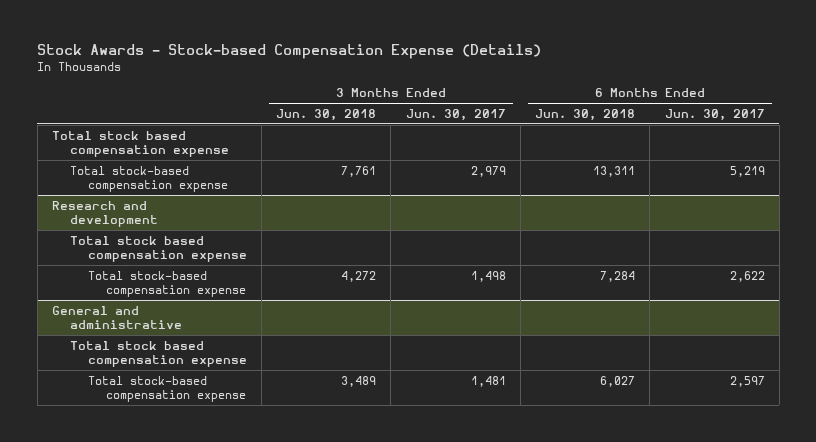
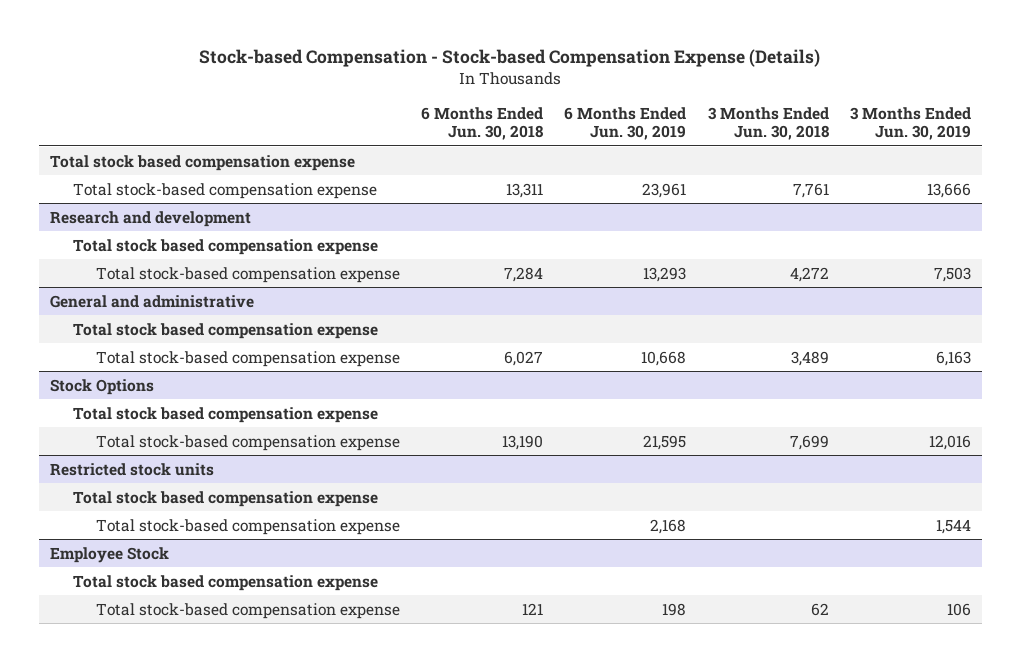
[37,44,542,60] Stock Awards - Stock-based Compensation Expense (Details) -> [199,48,821,67] Stock-based Compensation - Stock-based Compensation Expense (Details)
[405,108,506,121] Jun. 30, 2017 -> none
[664,108,765,121] Jun. 30, 2017 -> none
none -> [564,106,687,141] 6 Months Ended Jun. 30, 2019
none -> [849,106,971,141] 3 Months Ended Jun. 30, 2019
none -> [49,378,154,395] Stock Options
none -> [72,406,378,423] Total stock based compensation expense
none -> [95,434,400,451] Total stock-based compensation expense
none -> [49,462,214,476] Restricted stock units
none -> [72,490,378,507] Total stock based compensation expense
none -> [95,518,400,535] Total stock-based compensation expense
none -> [49,546,169,563] Employee Stock
none -> [72,574,378,591] Total stock based compensation expense
none -> [95,602,400,619] Total stock-based compensation expense

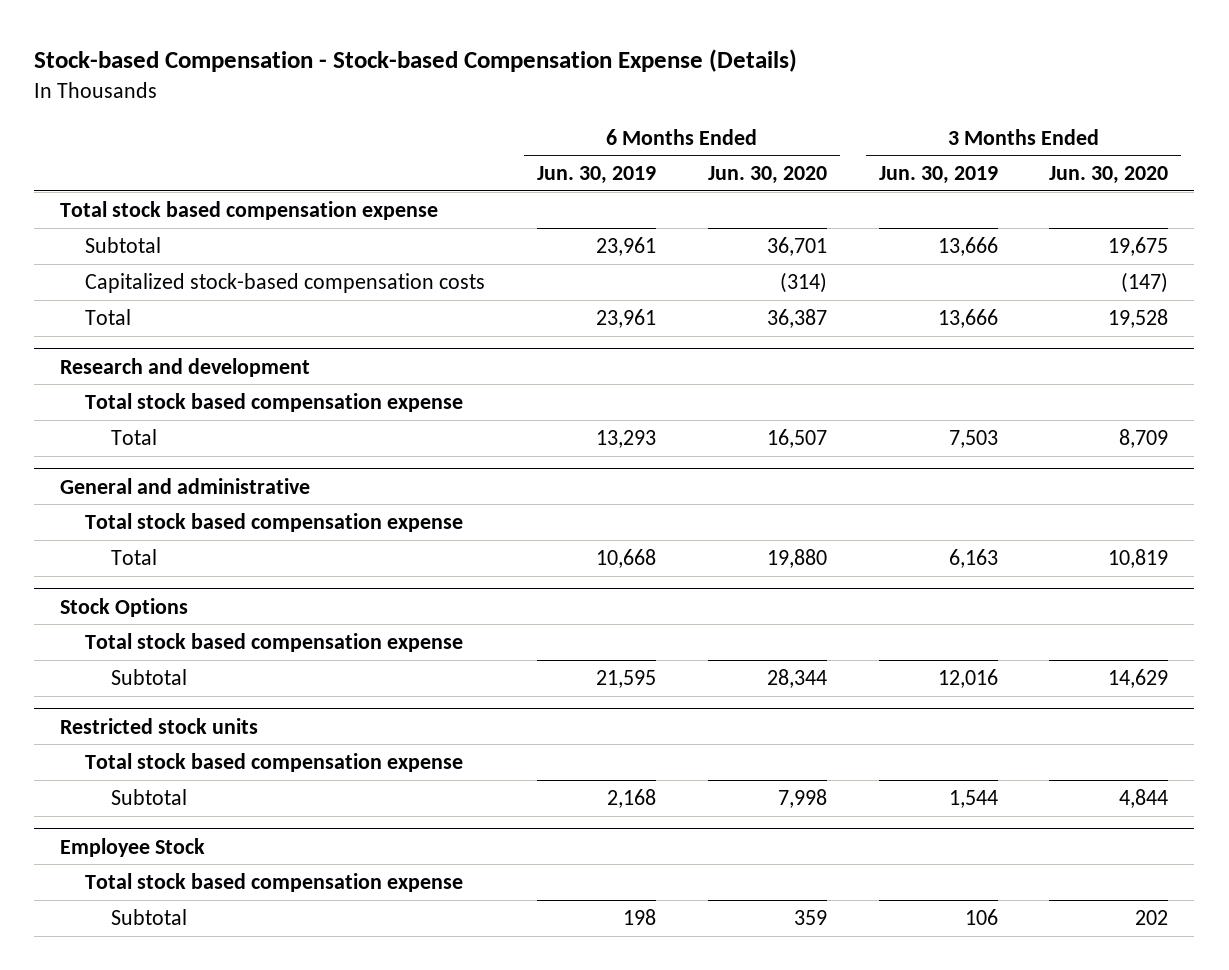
[420,106,543,141] 6 Months Ended Jun. 30, 2018 -> none
[707,106,829,141] 3 Months Ended Jun. 30, 2018 -> none
none -> [707,166,827,185] Jun. 30, 2020
none -> [1049,166,1169,185] Jun. 30, 2020
none -> [85,236,162,253] Subtotal
none -> [85,272,486,293] Capitalized stock-based compensation costs
[72,182,377,199] Total stock-based compensation expense -> [85,308,132,325] Total
[95,266,400,283] Total stock-based compensation expense -> [110,428,157,445] Total
[95,350,400,367] Total stock-based compensation expense -> [110,548,157,565] Total
[95,434,400,451] Total stock-based compensation expense -> [110,668,187,685] Subtotal
[95,518,400,535] Total stock-based compensation expense -> [110,788,187,805] Subtotal
[95,602,400,619] Total stock-based compensation expense -> [110,908,187,925] Subtotal

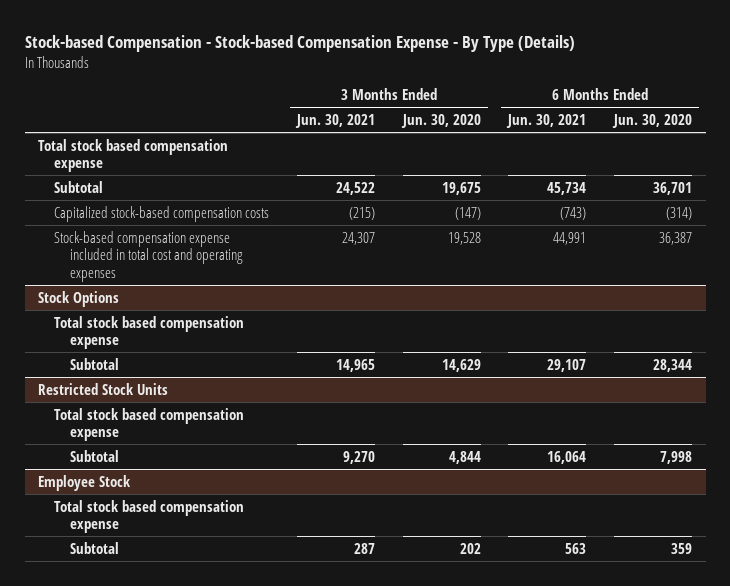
[34,49,798,73] Stock-based Compensation - Stock-based Compensation Expense (Details) -> [24,34,575,52] Stock-based Compensation - Stock-based Compensation Expense - By Type (Details)
[537,166,657,185] Jun. 30, 2019 -> none
[878,166,998,185] Jun. 30, 2019 -> none
none -> [294,113,375,128] Jun. 30, 2021
none -> [506,113,587,128] Jun. 30, 2021
[60,357,311,377] Research and development -> none
[85,392,464,412] Total stock based compensation expense -> none
[110,428,157,445] Total -> none
[60,477,311,494] General and administrative -> none
[85,512,464,532] Total stock based compensation expense -> none
[110,548,157,565] Total -> none
[85,308,132,325] Total -> [54,230,244,282] Stock-based compensation expense included in total cost and operating expenses
[60,717,259,734] Restricted stock units -> [38,382,169,395] Restricted Stock Units

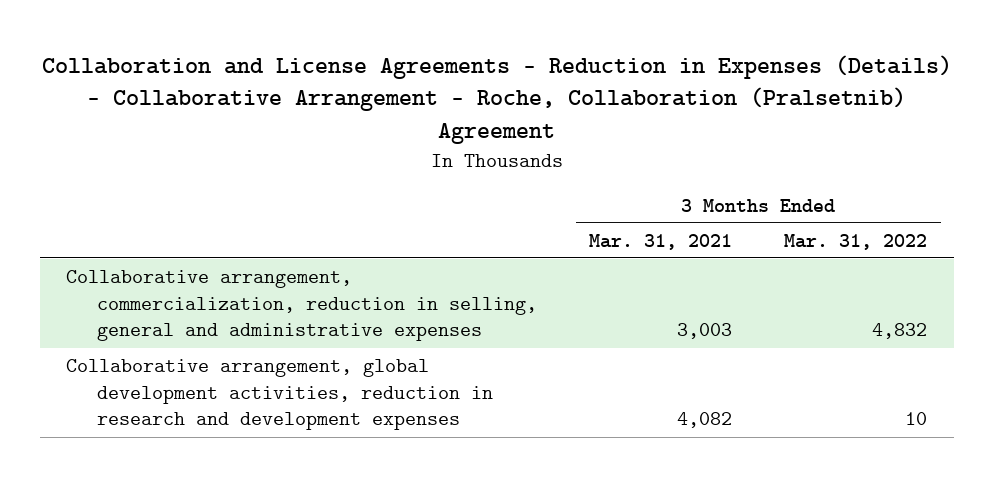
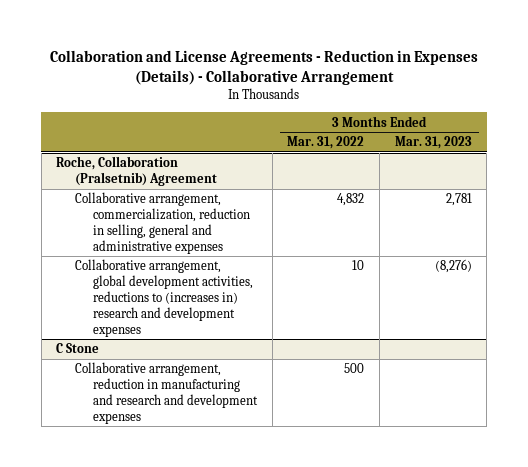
[41,54,952,145] Collaboration and License Agreements - Reduction in Expenses (Details) - Collaborative Arrangement - Roche, Collaboration (Pralsetnib) Agreement -> [49,49,478,85] Collaboration and License Agreements - Reduction in Expenses (Details) - Collaborative Arrangement
[589,233,733,250] Mar. 31, 2021 -> none
none -> [394,136,472,150] Mar. 31, 2023
none -> [56,156,217,187] Roche, Collaboration (Pralsetnib) Agreement
[66,358,493,431] Collaborative arrangement, global development activities, reduction in research and development expenses -> [74,259,254,337] Collaborative arrangement, global development activities, reductions to (increases in) research and development expenses
none -> [56,343,100,354] C Stone
none -> [74,362,259,424] Collaborative arrangement, reduction in manufacturing and research and development expenses

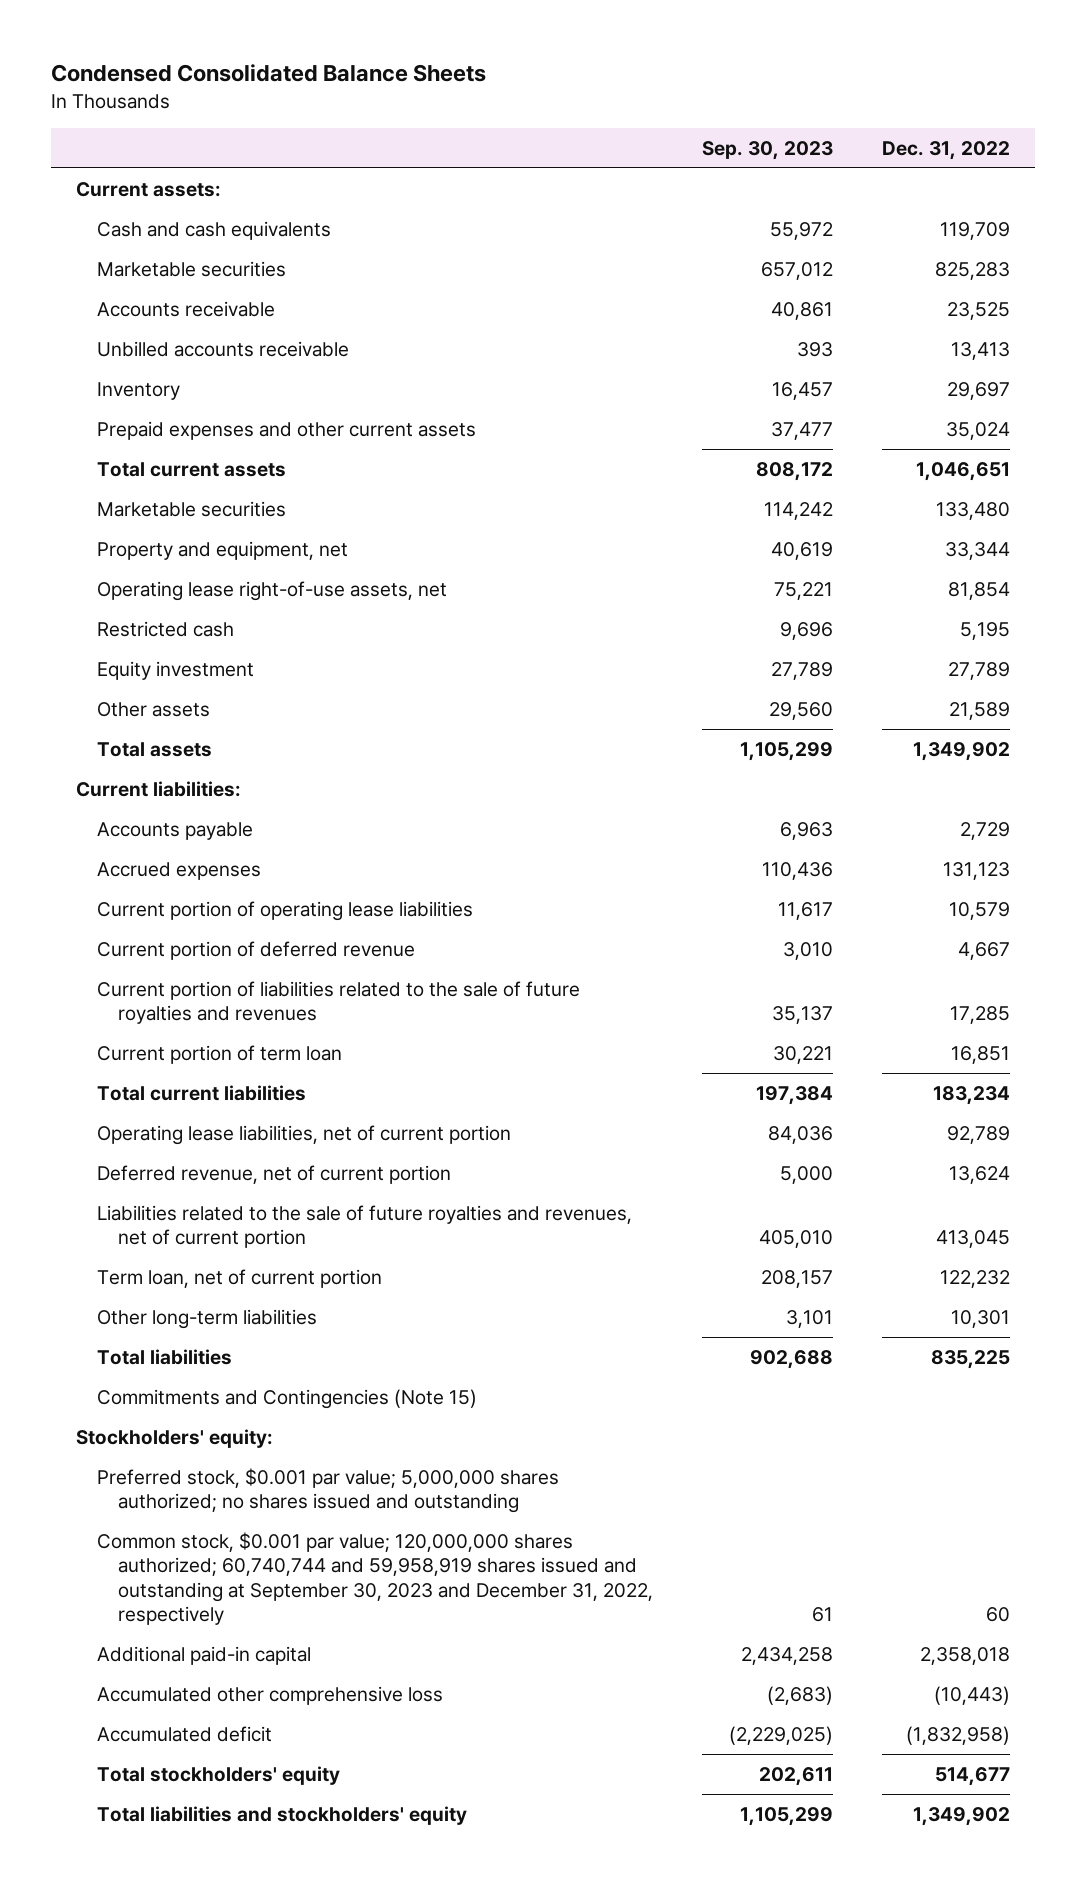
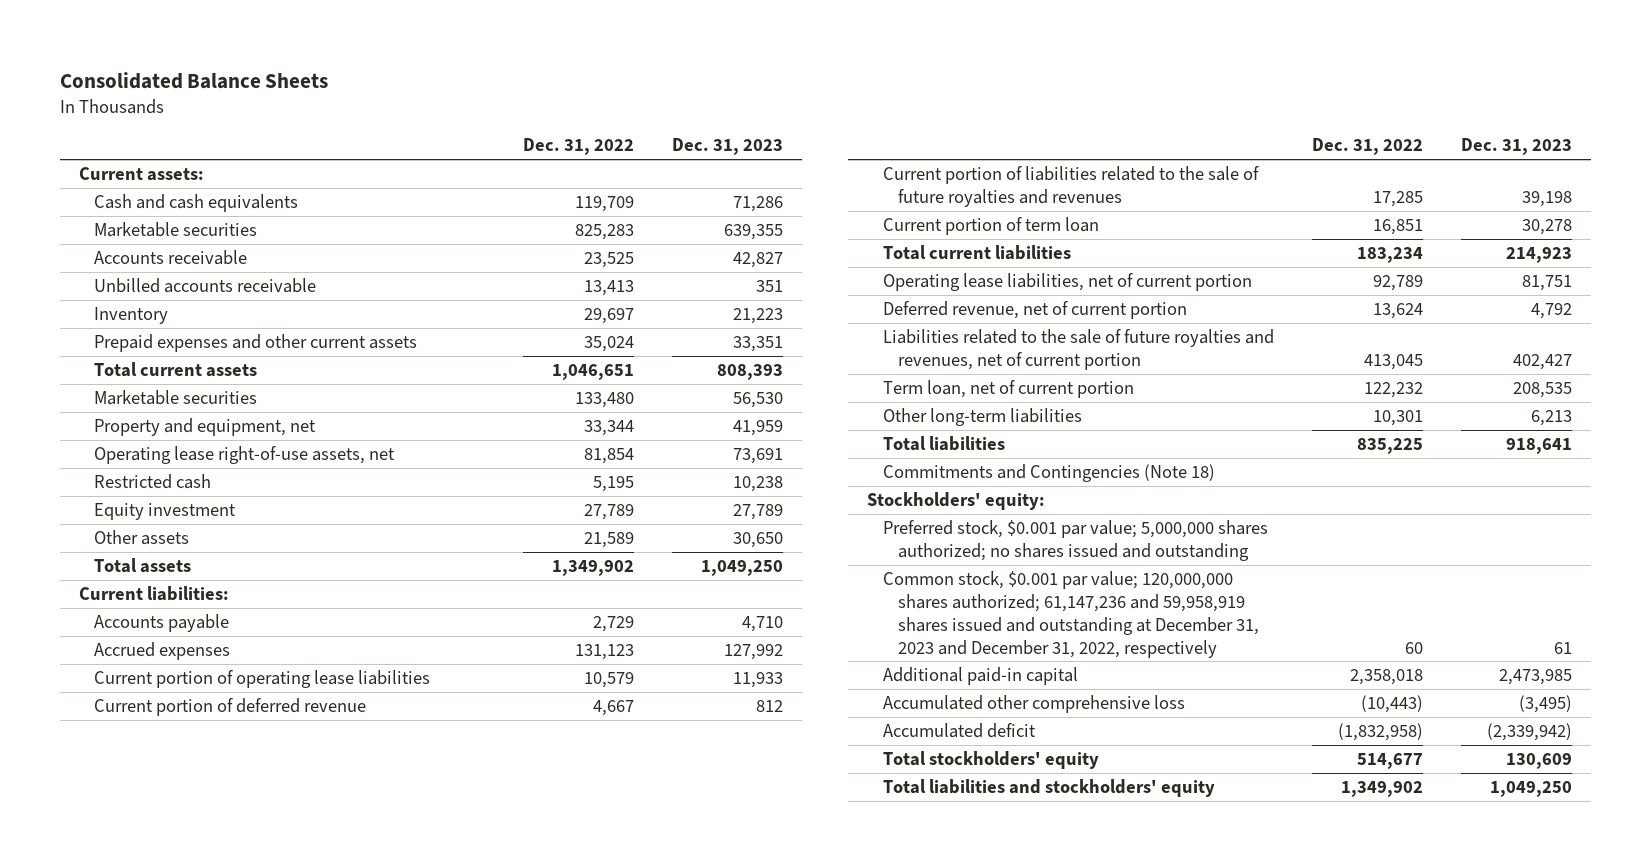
[50,64,486,83] Condensed Consolidated Balance Sheets -> [59,72,328,90] Consolidated Balance Sheets
[701,140,833,160] Sep. 30, 2023 -> none
none -> [672,138,784,156] Dec. 31, 2023
[96,1388,477,1409] Commitments and Contingencies (Note 15) -> [882,463,1215,482] Commitments and Contingencies (Note 18)
[96,1531,653,1626] Common stock, $0.001 par value; 120,000,000 shares authorized; 60,740,744 and 59,958,919 shares issued and outstanding at September 30, 2023 and December 31, 2022, respectively -> [882,570,1260,658] Common stock, $0.001 par value; 120,000,000 shares authorized; 61,147,236 and 59,958,919 shares issued and outstanding at December 31, 2023 and December 31, 2022, respectively

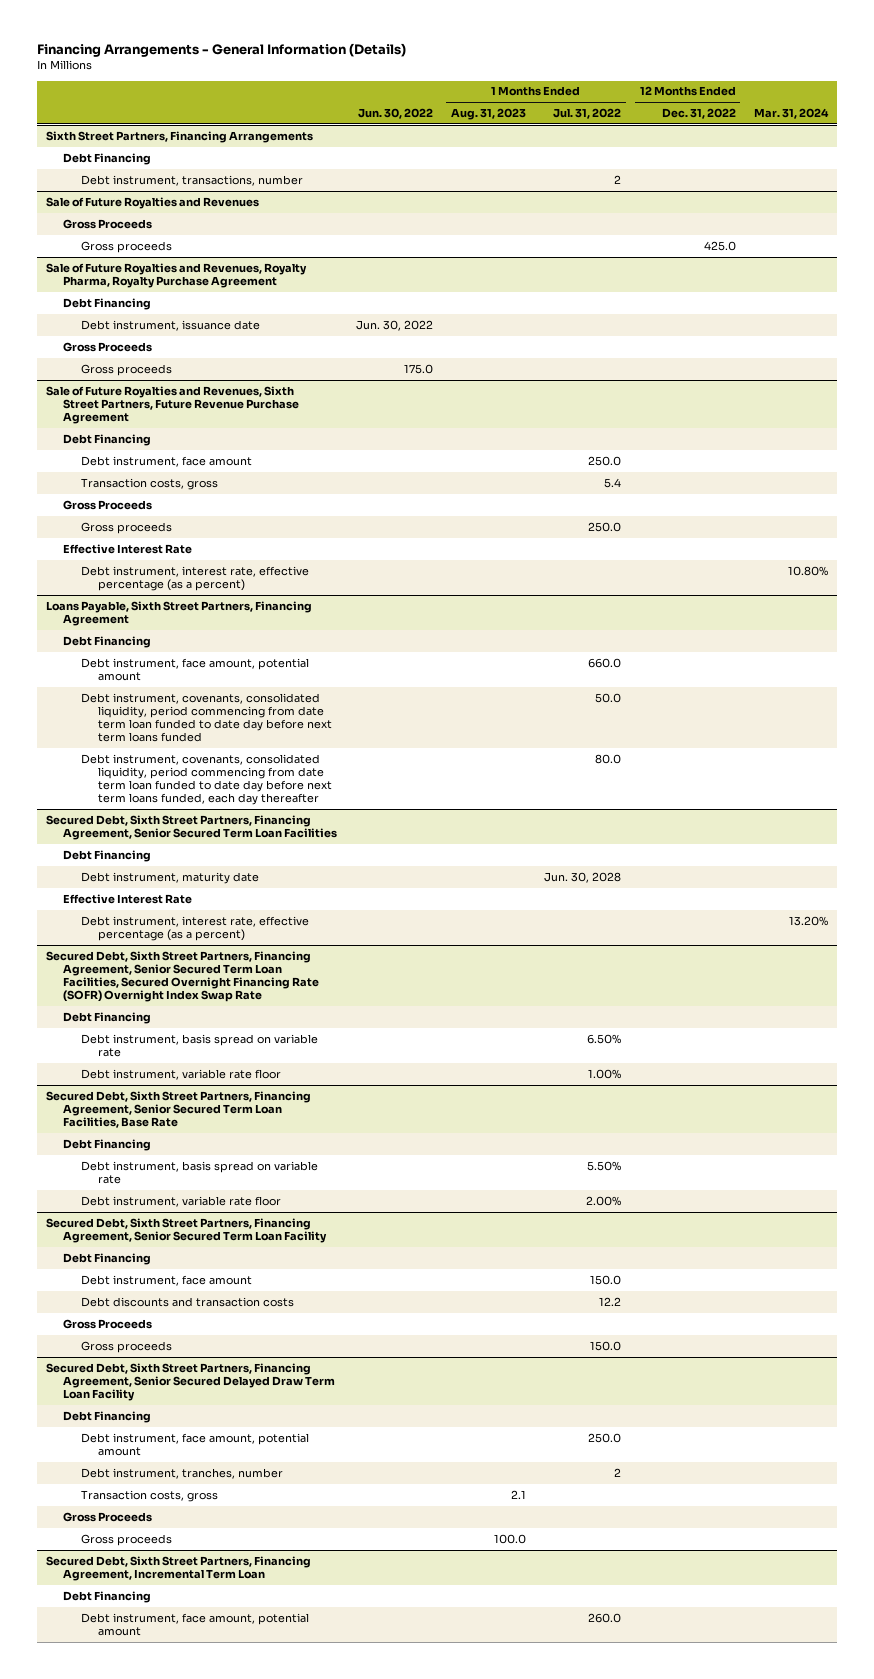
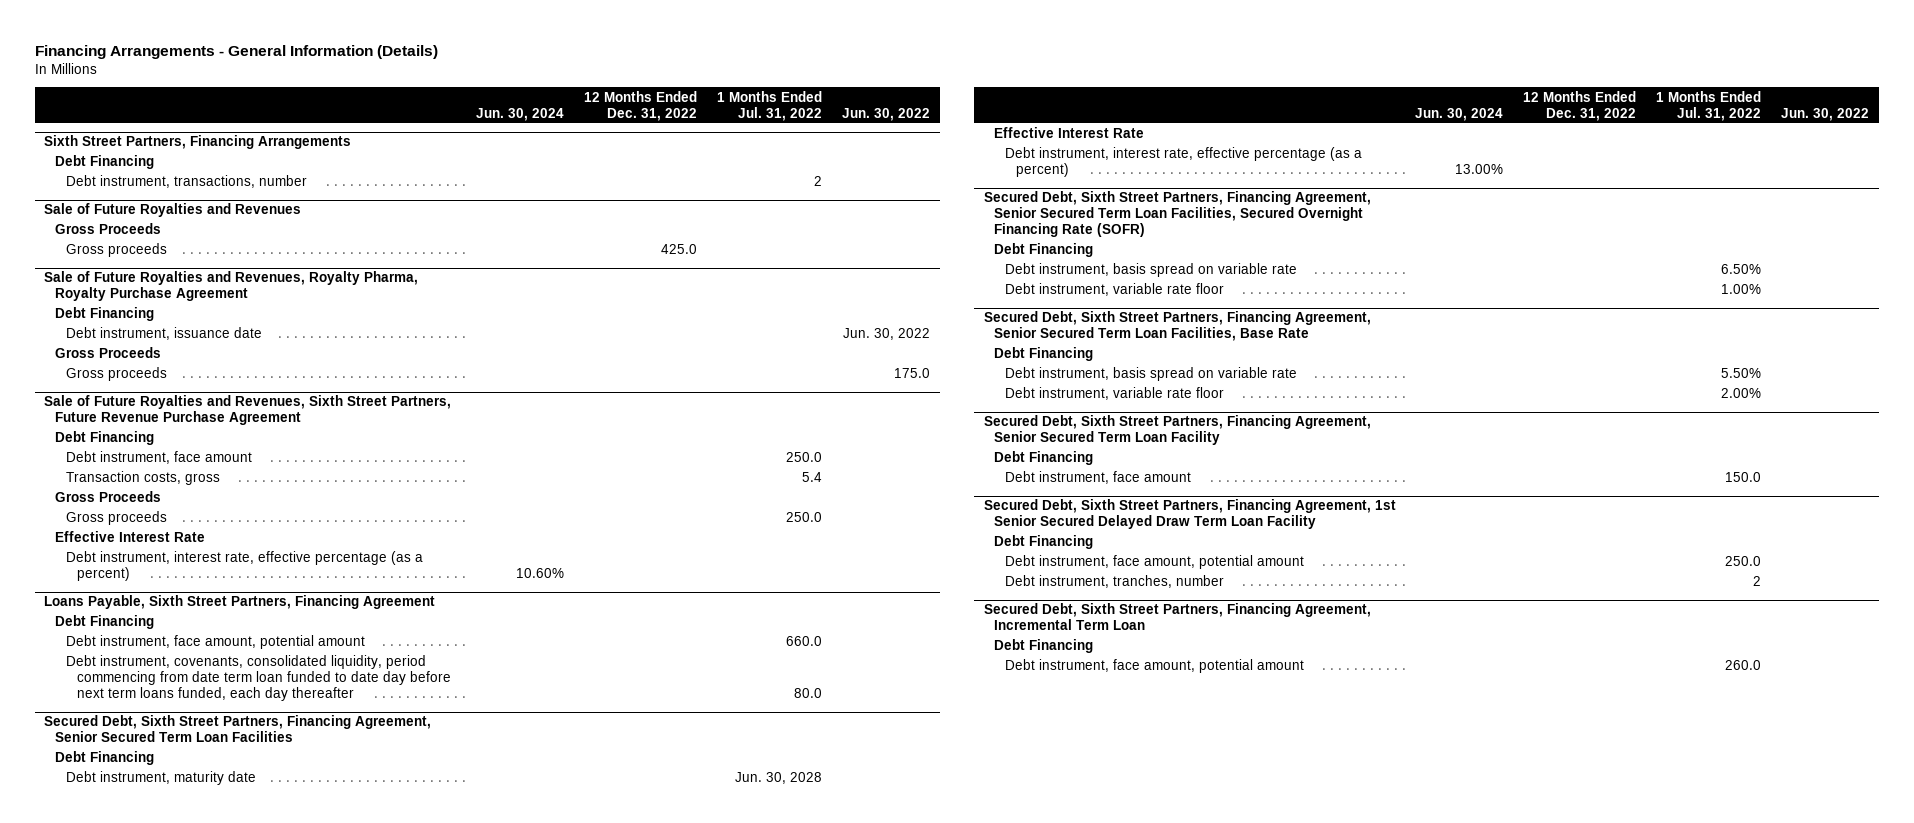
[450,108,526,121] Aug. 31, 2023 -> none
[753,108,829,120] Mar. 31, 2024 -> none
none -> [476,107,565,121] Jun. 30, 2024
[80,692,333,743] Debt instrument, covenants, consolidated liquidity, period commencing from date term loan funded to date day before next term loans funded -> none
[45,950,320,1003] Secured Debt, Sixth Street Partners, Financing Agreement, Senior Secured Term Loan Facilities, Secured Overnight Financing Rate (SOFR) Overnight Index Swap Rate -> [983,191,1371,238] Secured Debt, Sixth Street Partners, Financing Agreement, Senior Secured Term Loan Facilities, Secured Overnight Financing Rate (SOFR)
[80,1296,294,1307] Debt discounts and transaction costs -> none
[63,1318,153,1329] Gross Proceeds -> none
[80,1340,172,1353] Gross proceeds -> none
[45,1362,336,1402] Secured Debt, Sixth Street Partners, Financing Agreement, Senior Secured Delayed Draw Term Loan Facility -> [983,499,1396,530] Secured Debt, Sixth Street Partners, Financing Agreement, 1st Senior Secured Delayed Draw Term Loan Facility
[80,1489,218,1502] Transaction costs, gross -> none
[63,1511,153,1522] Gross Proceeds -> none
[80,1533,172,1546] Gross proceeds -> none

